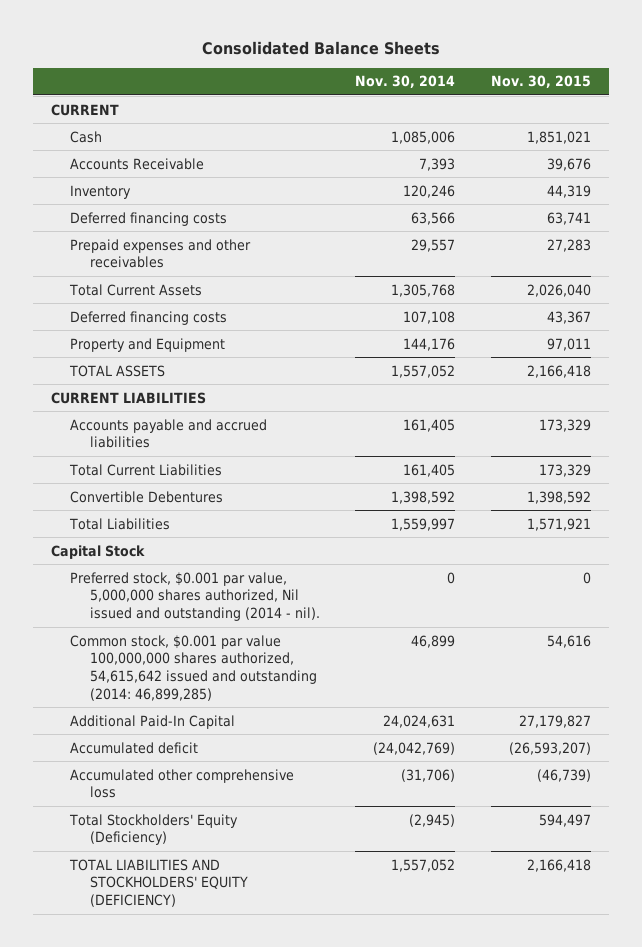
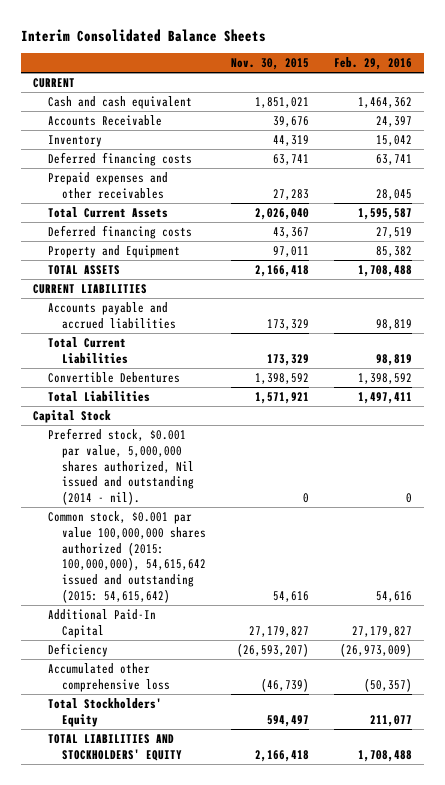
[202,41,441,56] Consolidated Balance Sheets -> [21,28,267,42] Interim Consolidated Balance Sheets
[355,75,456,89] Nov. 30, 2014 -> none
none -> [333,57,412,71] Feb. 29, 2016
[70,130,103,143] Cash -> [47,96,192,110] Cash and cash equivalent
[70,634,317,701] Common stock, $0.001 par value 100,000,000 shares authorized, 54,615,642 issued and outstanding (2014: 46,899,285) -> [47,511,207,603] Common stock, $0.001 par value 100,000,000 shares authorized (2015: 100,000,000), 54,615,642 issued and outstanding (2015: 54,615,642)
[70,741,199,754] Accumulated deficit -> [47,643,108,658] Deficiency
[69,813,239,846] Total Stockholders' Equity (Deficiency) -> [47,698,162,727] Total Stockholders' Equity
[69,858,248,908] TOTAL LIABILITIES AND STOCKHOLDERS' EQUITY (DEFICIENCY) -> [47,734,183,761] TOTAL LIABILITIES AND STOCKHOLDERS' EQUITY

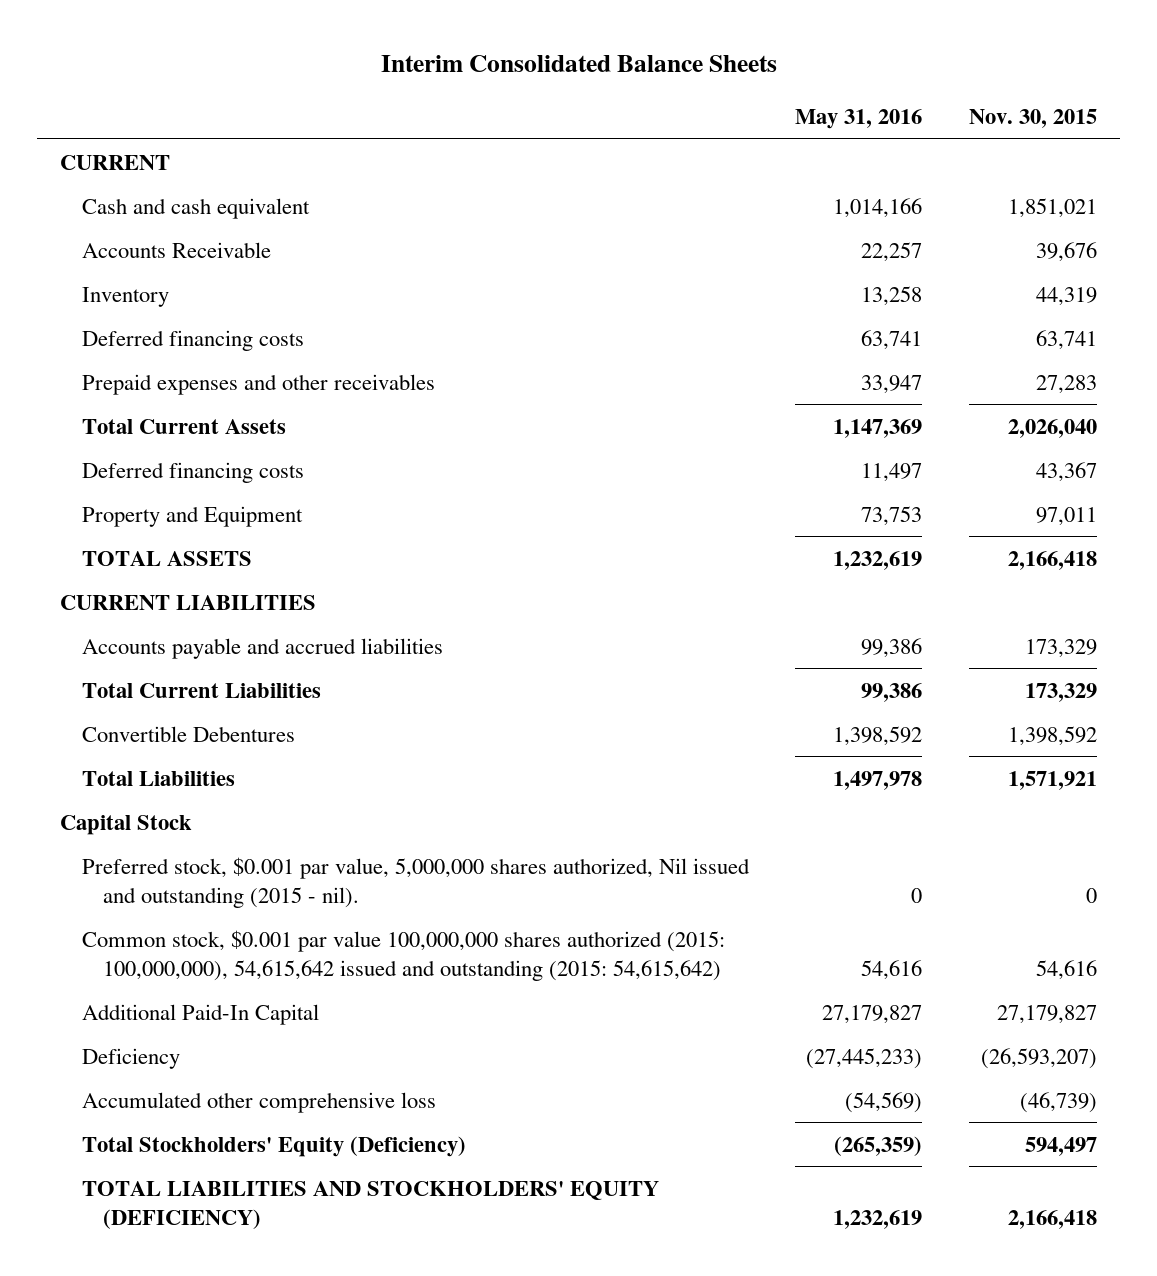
[333,57,412,71] Feb. 29, 2016 -> none
none -> [795,108,923,129] May 31, 2016
[47,428,195,506] Preferred stock, $0.001 par value, 5,000,000 shares authorized, Nil issued and outstanding (2014 - nil). -> [81,856,750,908] Preferred stock, $0.001 par value, 5,000,000 shares authorized, Nil issued and outstanding (2015 - nil).
[47,698,162,727] Total Stockholders' Equity -> [81,1135,466,1157] Total Stockholders' Equity (Deficiency)
[47,734,183,761] TOTAL LIABILITIES AND STOCKHOLDERS' EQUITY -> [81,1180,659,1229] TOTAL LIABILITIES AND STOCKHOLDERS' EQUITY (DEFICIENCY)

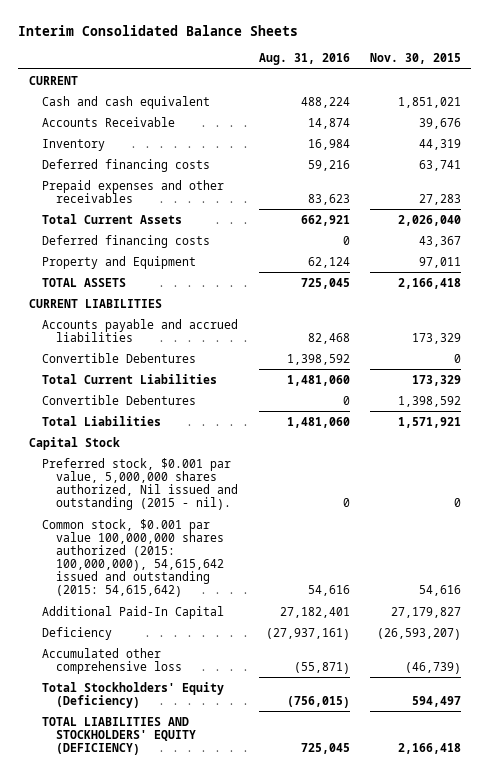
[795,108,923,129] May 31, 2016 -> none
none -> [258,52,350,65] Aug. 31, 2016
none -> [42,352,197,363] Convertible Debentures

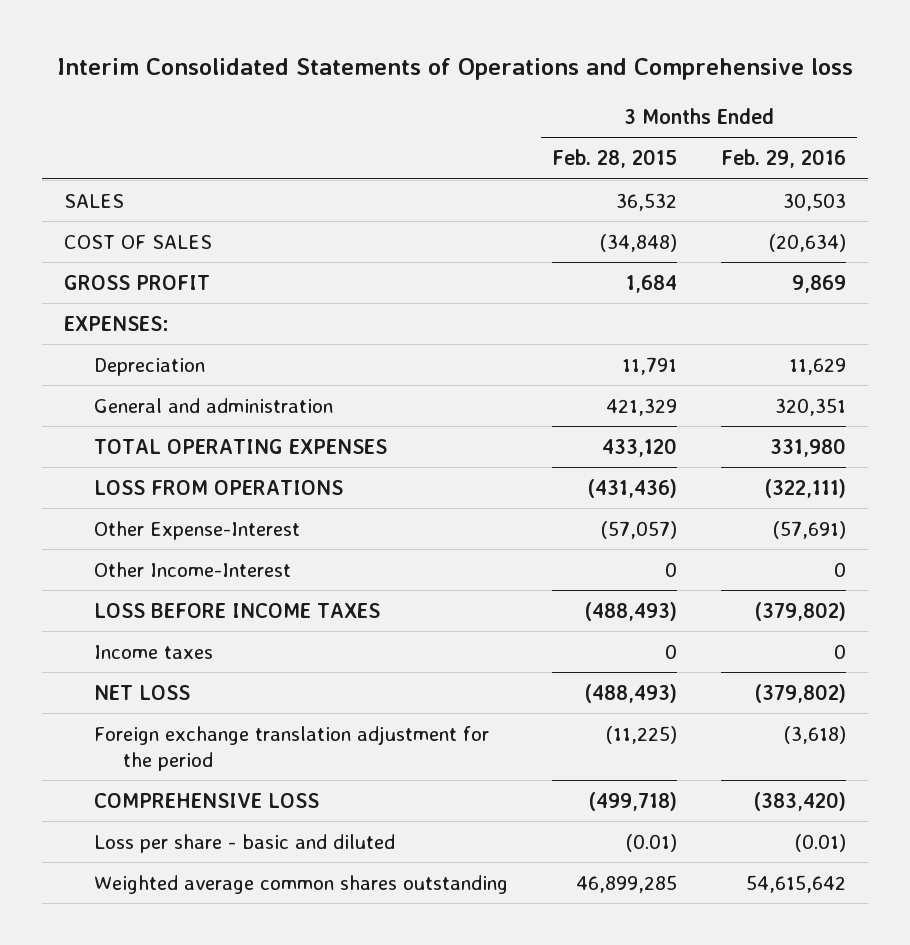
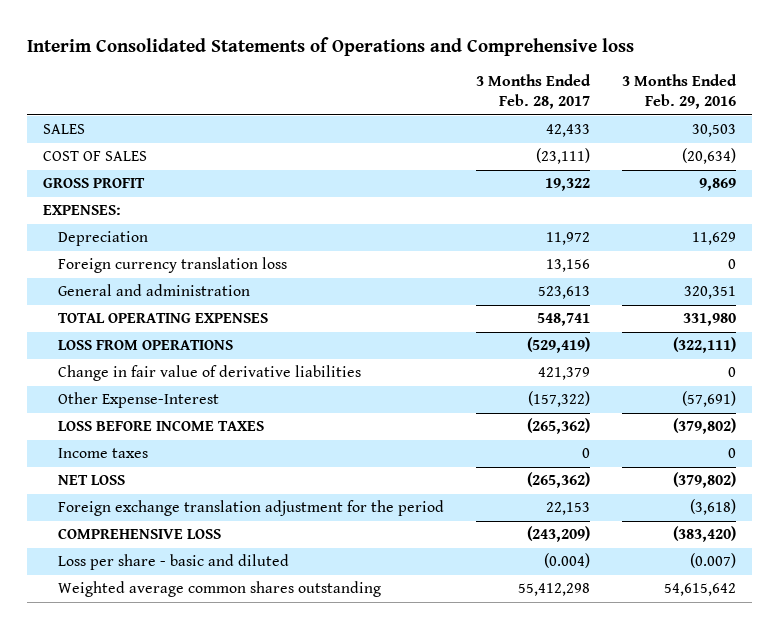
[551,149,677,169] Feb. 28, 2015 -> none
none -> [475,74,591,110] 3 Months Ended Feb. 28, 2017
none -> [57,257,287,274] Foreign currency translation loss
none -> [57,365,361,382] Change in fair value of derivative liabilities
[93,561,291,577] Other Income-Interest -> none
[794,833,846,852] (0.01) -> [690,553,737,569] (0.007)

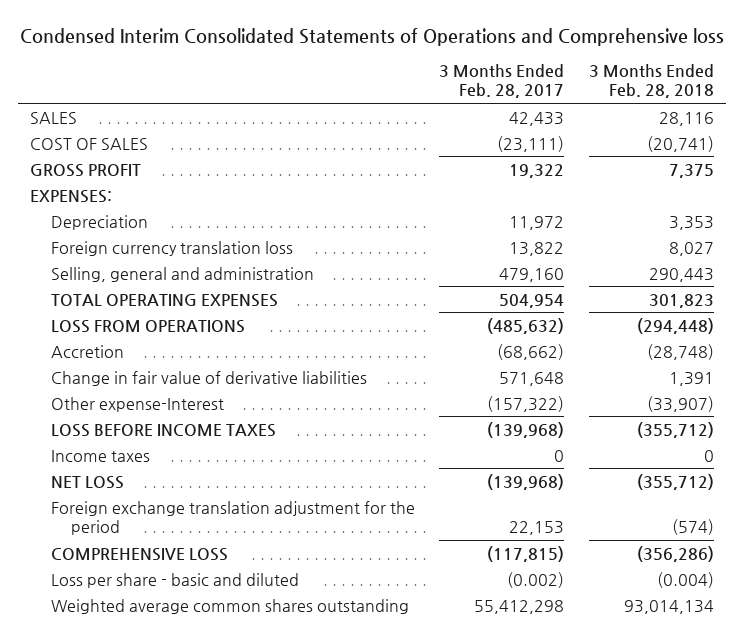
[26,37,634,57] Interim Consolidated Statements of Operations and Comprehensive loss -> [19,27,724,46] Condensed Interim Consolidated Statements of Operations and Comprehensive loss
[622,74,738,110] 3 Months Ended Feb. 29, 2016 -> none
none -> [588,64,714,99] 3 Months Ended Feb. 28, 2018
[545,259,590,273] 13,156 -> [509,241,565,256] 13,822
[57,284,250,297] General and administration -> [50,266,314,282] Selling, general and administration
[537,286,590,300] 523,613 -> [499,267,565,282] 479,160
[536,313,590,327] 548,741 -> [499,293,565,308] 504,954
[526,337,590,354] (529,419) -> [487,317,565,334] (485,632)
none -> [50,344,124,358] Accretion
[537,367,590,381] 421,379 -> [499,371,565,386] 571,648
[57,392,219,409] Other Expense-Interest -> [50,396,224,412] Other expense-Interest
[526,418,590,435] (265,362) -> [487,421,565,438] (139,968)
[526,472,590,489] (265,362) -> [487,473,565,490] (139,968)
[526,526,590,543] (243,209) -> [487,545,565,562] (117,815)
[543,553,590,569] (0.004) -> [507,571,565,588] (0.002)

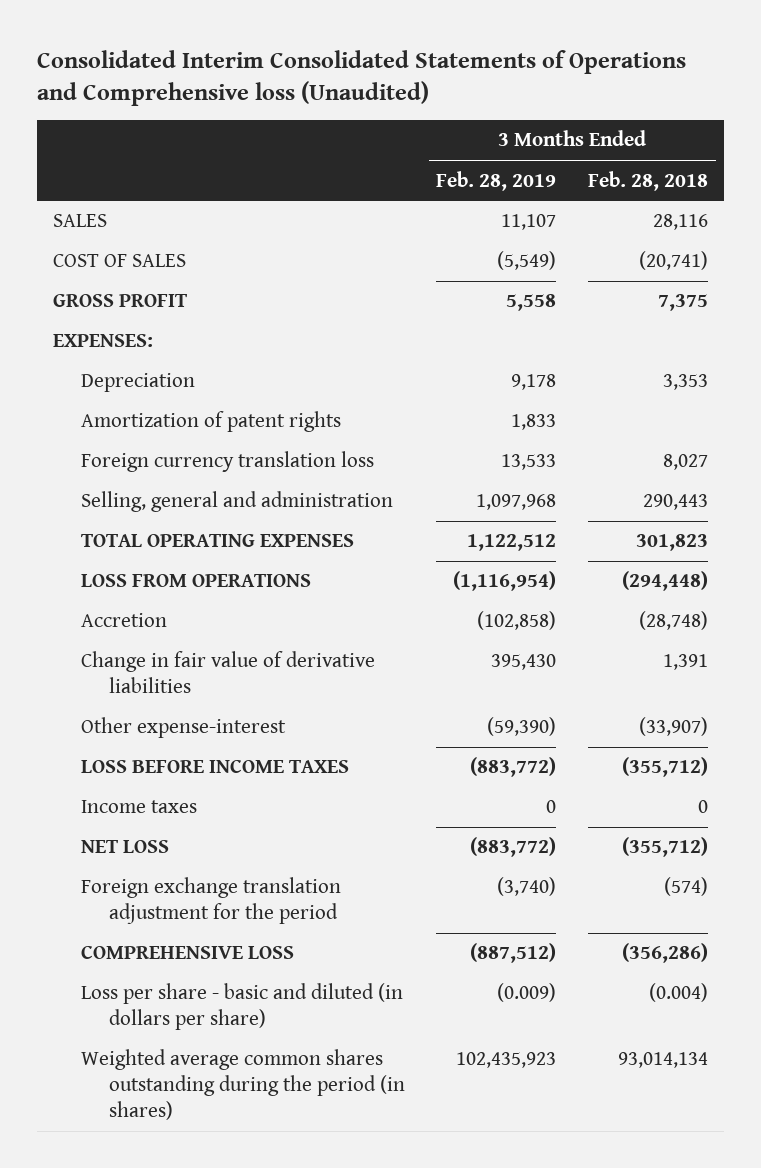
[19,27,724,46] Condensed Interim Consolidated Statements of Operations and Comprehensive loss -> [36,50,686,106] Consolidated Interim Consolidated Statements of Operations and Comprehensive loss (Unaudited)
[439,64,565,99] 3 Months Ended Feb. 28, 2017 -> none
none -> [436,170,557,191] Feb. 28, 2019
none -> [80,411,341,433] Amortization of patent rights
[50,396,224,412] Other expense-Interest -> [80,717,286,739] Other expense-interest
[50,572,299,588] Loss per share - basic and diluted -> [80,983,403,1031] Loss per share - basic and diluted (in dollars per share)
[50,598,409,614] Weighted average common shares outstanding -> [80,1049,405,1120] Weighted average common shares outstanding during the period (in shares)

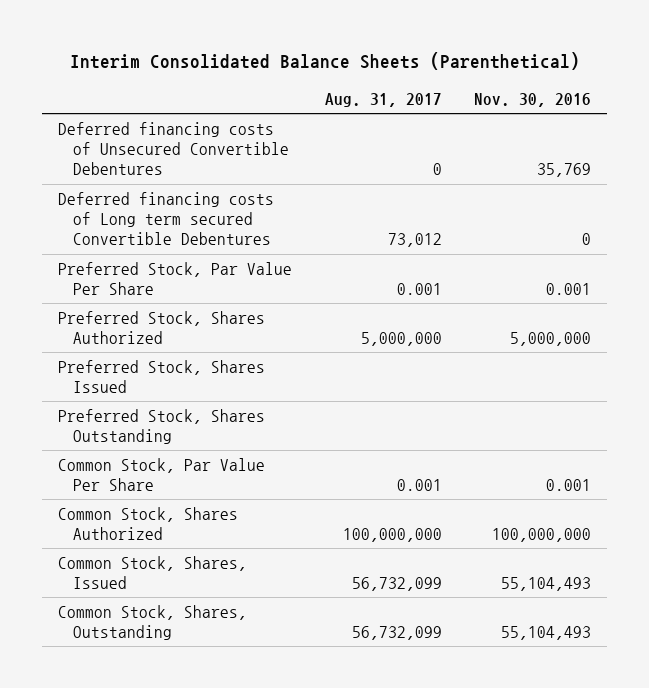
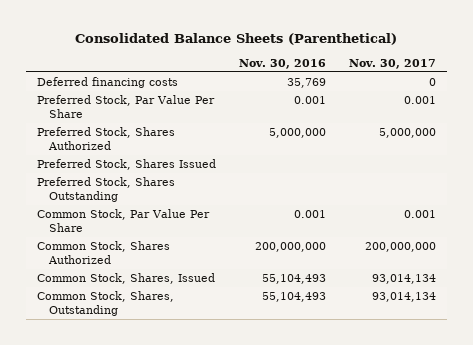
[69,52,580,71] Interim Consolidated Balance Sheets (Parenthetical) -> [75,32,398,45] Consolidated Balance Sheets (Parenthetical)
[324,92,442,107] Aug. 31, 2017 -> none
none -> [348,59,436,70] Nov. 30, 2017
[57,191,274,246] Deferred financing costs of Long term secured Convertible Debentures -> none
[57,121,289,176] Deferred financing costs of Unsecured Convertible Debentures -> [36,76,178,88] Deferred financing costs
[492,528,592,543] 100,000,000 -> [254,241,326,252] 200,000,000

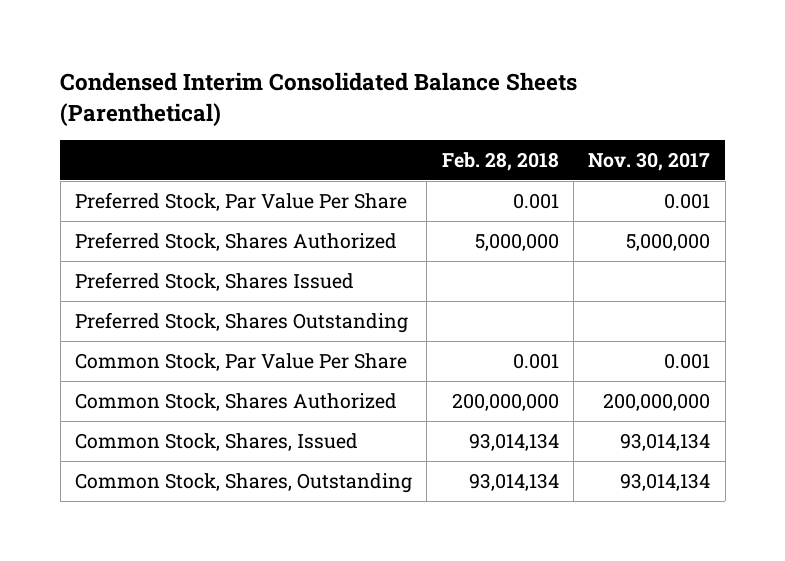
[75,32,398,45] Consolidated Balance Sheets (Parenthetical) -> [60,72,578,126] Condensed Interim Consolidated Balance Sheets (Parenthetical)
[238,59,326,70] Nov. 30, 2016 -> none
none -> [441,151,559,171] Feb. 28, 2018
[36,76,178,88] Deferred financing costs -> none

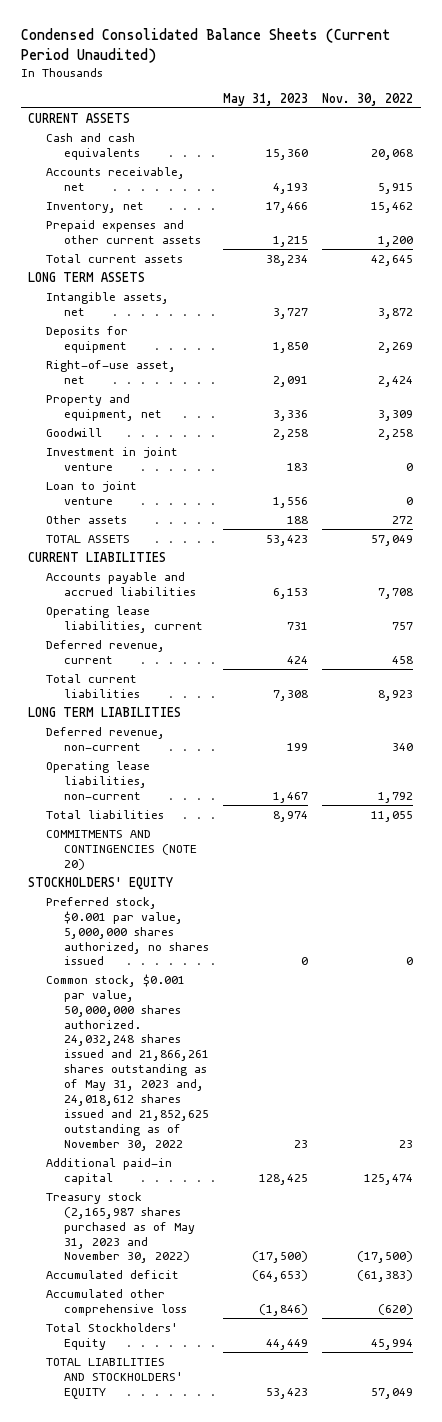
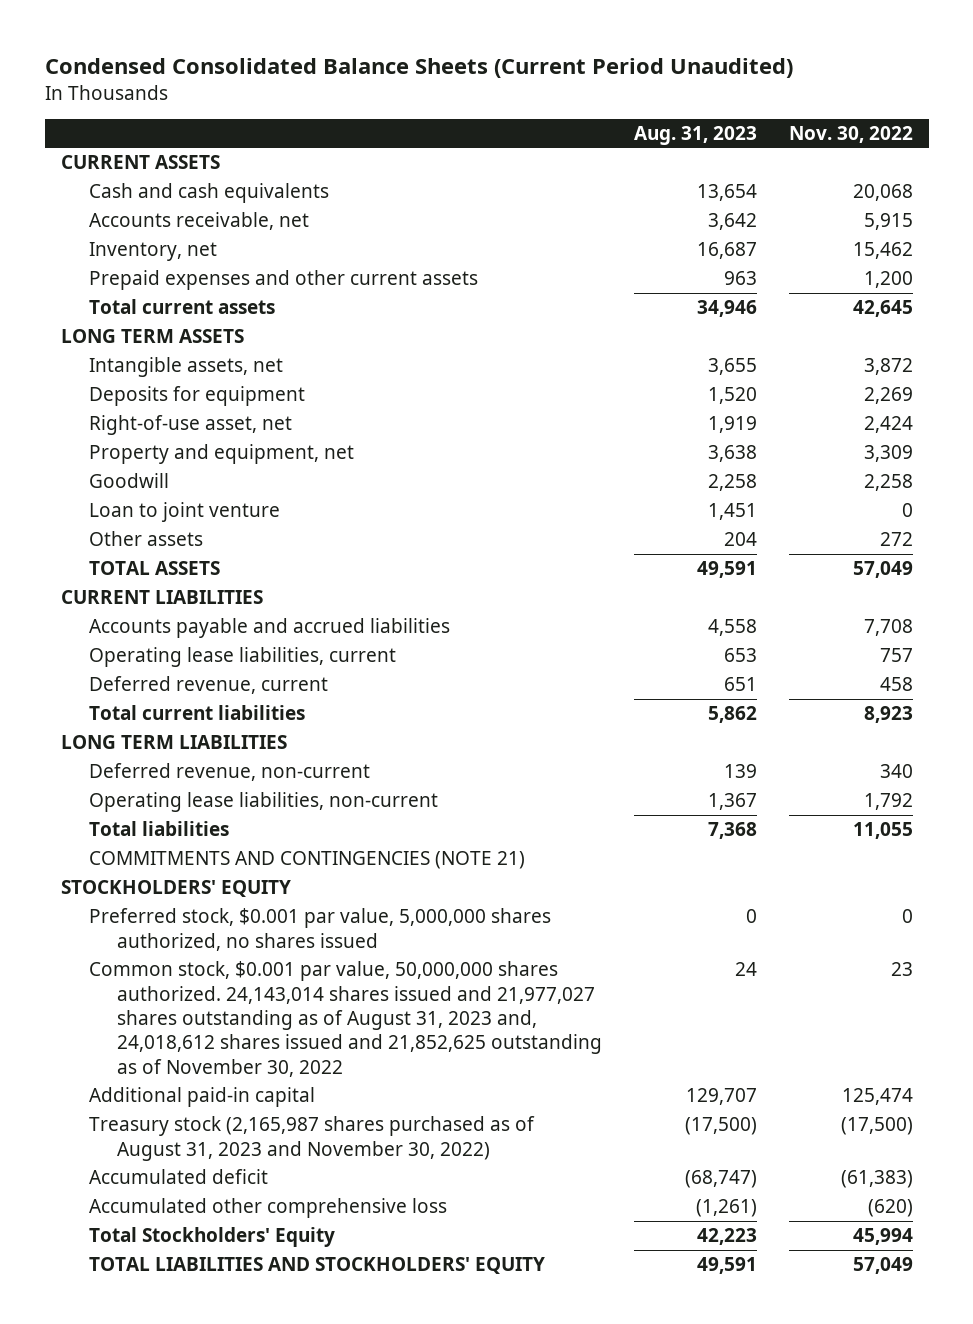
[223,92,309,106] May 31, 2023 -> none
none -> [633,125,757,145] Aug. 31, 2023
[45,446,178,471] Investment in joint venture -> none
[45,829,197,870] COMMITMENTS AND CONTINGENCIES (NOTE 20) -> [88,851,525,870] COMMITMENTS AND CONTINGENCIES (NOTE 21)
[45,973,209,1152] Common stock, $0.001 par value, 50,000,000 shares authorized. 24,032,248 shares issued and 21,866,261 shares outstanding as of May 31, 2023 and, 24,018,612 shares issued and 21,852,625 outstanding as of November 30, 2022 -> [88,961,603,1077] Common stock, $0.001 par value, 50,000,000 shares authorized. 24,143,014 shares issued and 21,977,027 shares outstanding as of August 31, 2023 and, 24,018,612 shares issued and 21,852,625 outstanding as of November 30, 2022
[45,1191,195,1264] Treasury stock (2,165,987 shares purchased as of May 31, 2023 and November 30, 2022) -> [88,1116,535,1161] Treasury stock (2,165,987 shares purchased as of August 31, 2023 and November 30, 2022)

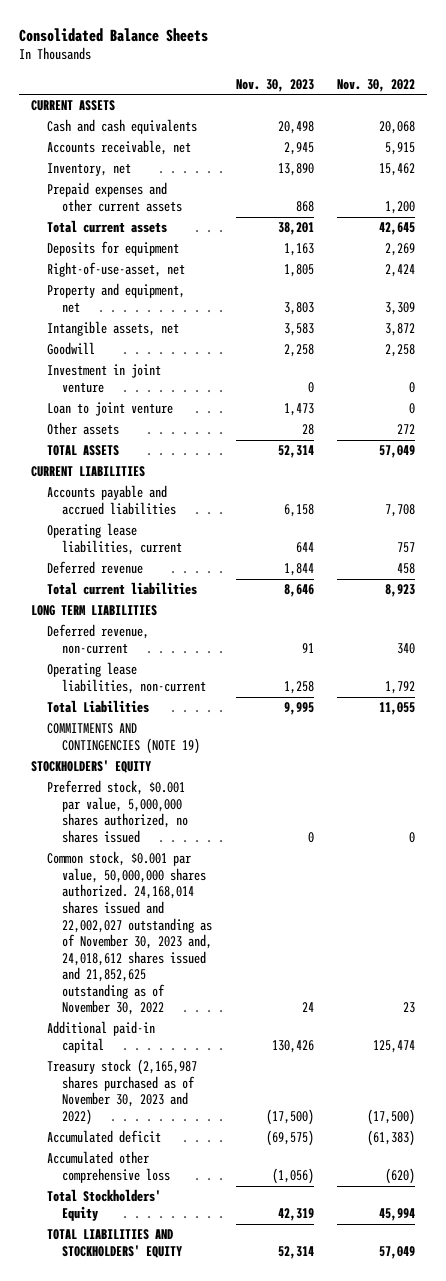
[44,58,793,79] Condensed Consolidated Balance Sheets (Current Period Unaudited) -> [19,27,209,42] Consolidated Balance Sheets
[633,125,757,145] Aug. 31, 2023 -> none
none -> [235,78,314,92] Nov. 30, 2023
[60,329,244,344] LONG TERM ASSETS -> none
[88,415,292,436] Right-of-use asset, net -> [46,262,185,278] Right-of-use-asset, net
[88,357,283,378] Intangible assets, net -> [46,321,179,337] Intangible assets, net
none -> [46,364,161,393] Investment in joint venture
[88,676,328,695] Deferred revenue, current -> [46,561,143,575] Deferred revenue
[88,821,229,837] Total liabilities -> [46,700,149,714] Total Liabilities
[88,851,525,870] COMMITMENTS AND CONTINGENCIES (NOTE 21) -> [46,723,201,754] COMMITMENTS AND CONTINGENCIES (NOTE 19)
[88,961,603,1077] Common stock, $0.001 par value, 50,000,000 shares authorized. 24,143,014 shares issued and 21,977,027 shares outstanding as of August 31, 2023 and, 24,018,612 shares issued and 21,852,625 outstanding as of November 30, 2022 -> [46,851,213,1016] Common stock, $0.001 par value, 50,000,000 shares authorized. 24,168,014 shares issued and 22,002,027 outstanding as of November 30, 2023 and, 24,018,612 shares issued and 21,852,625 outstanding as of November 30, 2022
[88,1116,535,1161] Treasury stock (2,165,987 shares purchased as of August 31, 2023 and November 30, 2022) -> [46,1059,197,1126] Treasury stock (2,165,987 shares purchased as of November 30, 2023 and 2022)

